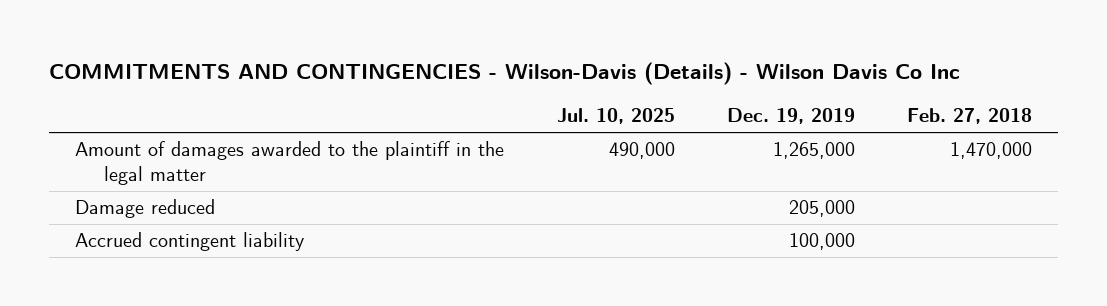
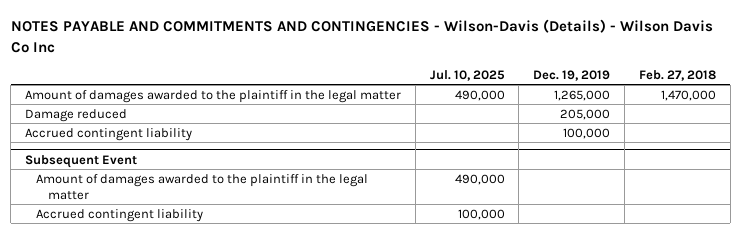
[49,62,961,86] COMMITMENTS AND CONTINGENCIES - Wilson-Davis (Details) - Wilson Davis Co Inc -> [10,19,713,53] NOTES PAYABLE AND COMMITMENTS AND CONTINGENCIES - Wilson-Davis (Details) - Wilson Davis Co Inc
none -> [25,154,138,168] Subsequent Event
none -> [36,173,369,200] Amount of damages awarded to the plaintiff in the legal matter
none -> [36,208,204,222] Accrued contingent liability

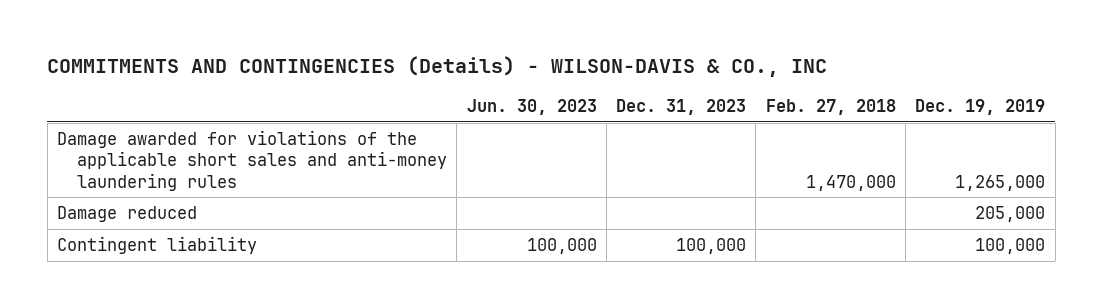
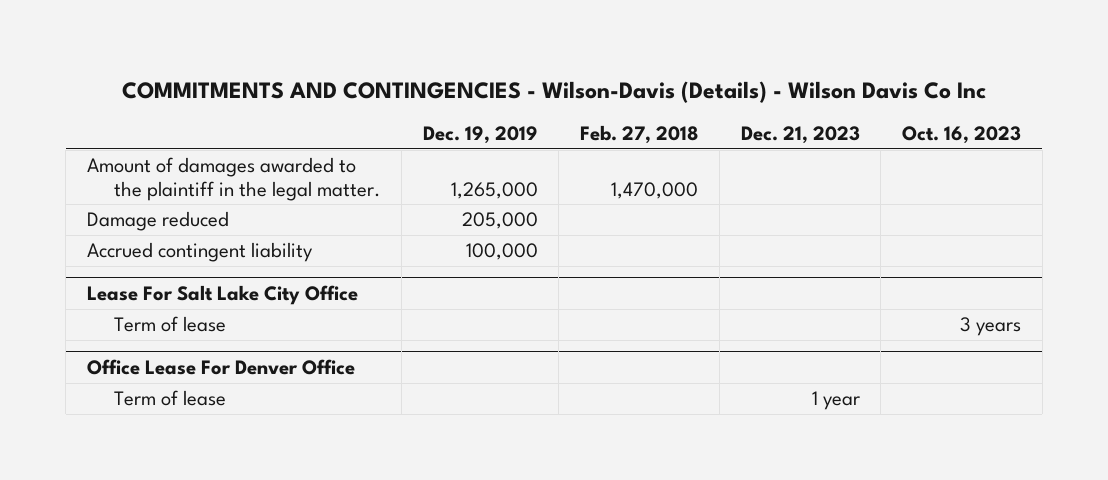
[47,56,828,78] COMMITMENTS AND CONTINGENCIES (Details) - WILSON-DAVIS & CO., INC -> [122,80,987,103] COMMITMENTS AND CONTINGENCIES - Wilson-Davis (Details) - Wilson Davis Co Inc
[466,99,597,116] Jun. 30, 2023 -> none
[616,99,747,116] Dec. 31, 2023 -> none
none -> [740,126,860,145] Dec. 21, 2023
none -> [902,126,1022,145] Oct. 16, 2023
[56,129,448,191] Damage awarded for violations of the applicable short sales and anti-money laundering rules -> [87,157,381,201] Amount of damages awarded to the plaintiff in the legal matter.
[56,235,257,254] Contingent liability -> [87,242,314,263] Accrued contingent liability
none -> [87,284,359,305] Lease For Salt Lake City Office
none -> [114,316,227,333] Term of lease
none -> [87,358,356,375] Office Lease For Denver Office
none -> [114,390,227,407] Term of lease

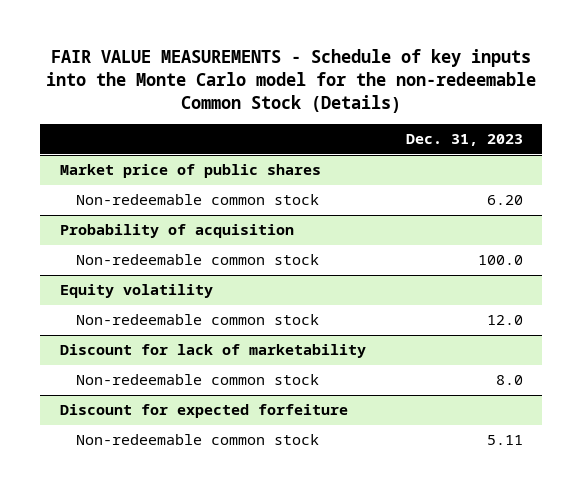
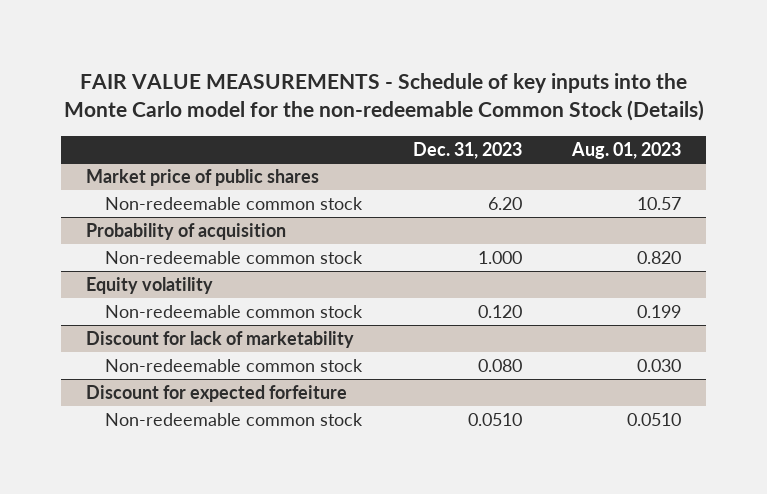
none -> [571,141,682,159] Aug. 01, 2023
[477,255,523,266] 100.0 -> [477,250,522,264] 1.000
[486,315,523,326] 12.0 -> [477,304,522,318] 0.120
[495,375,523,386] 8.0 -> [477,358,522,372] 0.080
[486,435,523,446] 5.11 -> [467,412,522,426] 0.0510

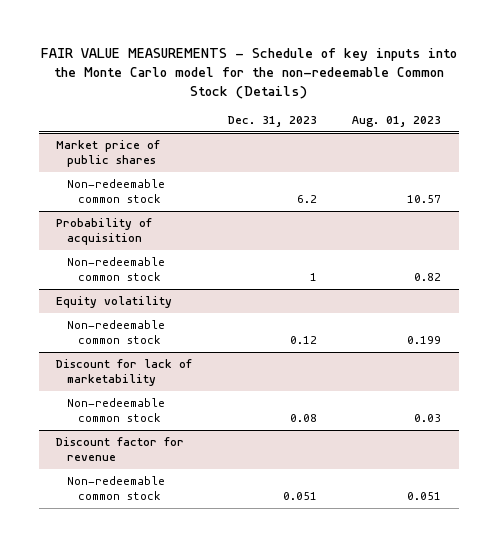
[487,196,522,210] 6.20 -> [296,194,317,203] 6.2
[477,250,522,264] 1.000 -> [309,272,317,281] 1
[637,250,682,264] 0.820 -> [414,272,442,281] 0.82
[477,304,522,318] 0.120 -> [289,335,317,344] 0.12
[477,358,522,372] 0.080 -> [289,413,317,422] 0.08
[637,358,682,372] 0.030 -> [414,413,442,422] 0.03
[86,384,348,402] Discount for expected forfeiture -> [56,437,185,461] Discount factor for revenue
[467,412,522,426] 0.0510 -> [282,491,317,500] 0.051
[627,412,682,426] 0.0510 -> [407,491,442,500] 0.051

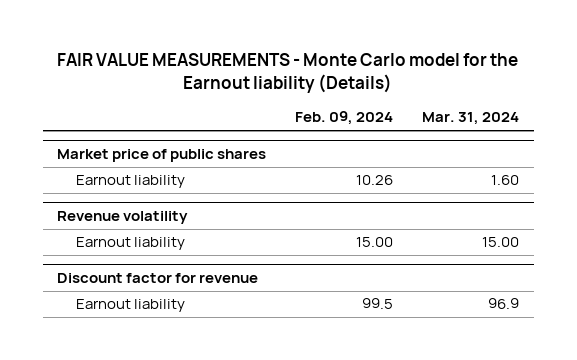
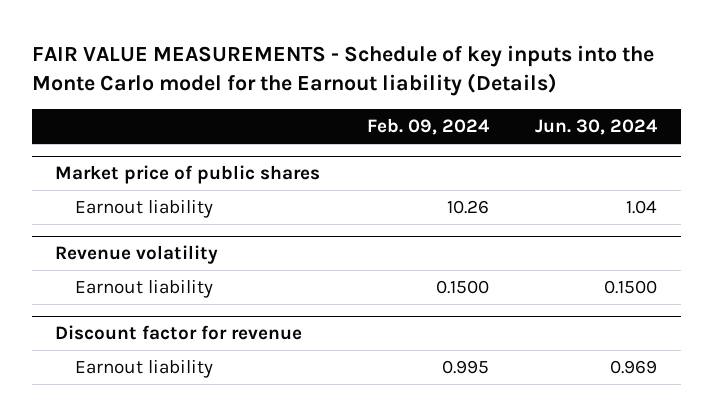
[57,52,519,94] FAIR VALUE MEASUREMENTS - Monte Carlo model for the Earnout liability (Details) -> [31,44,654,96] FAIR VALUE MEASUREMENTS - Schedule of key inputs into the Monte Carlo model for the Earnout liability (Details)
[422,112,520,126] Mar. 31, 2024 -> none
none -> [535,118,659,135] Jun. 30, 2024
[356,237,394,248] 15.00 -> [435,280,489,295] 0.1500
[362,298,394,310] 99.5 -> [441,360,489,375] 0.995

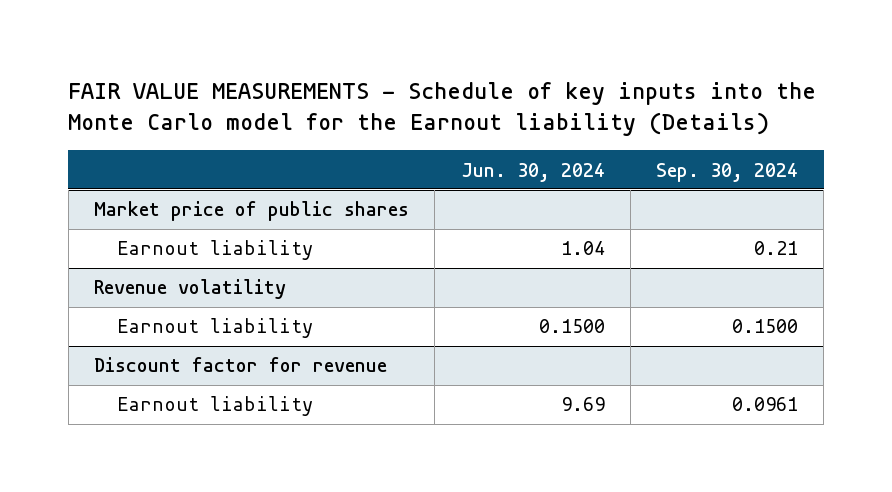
[366,117,490,135] Feb. 09, 2024 -> none
none -> [656,162,799,182] Sep. 30, 2024
[610,360,658,375] 0.969 -> [560,397,605,412] 9.69

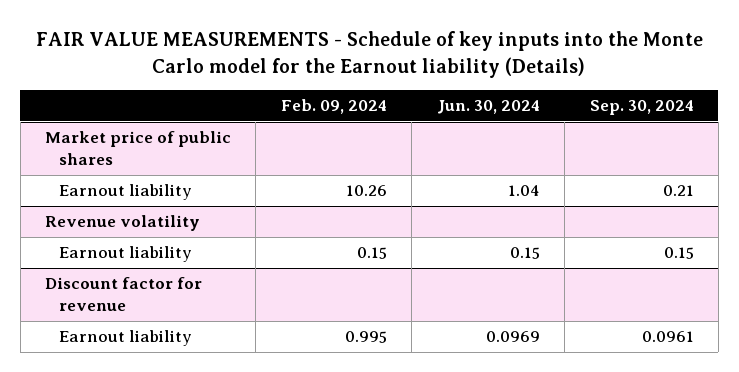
none -> [280,99,387,115] Feb. 09, 2024
[538,319,605,334] 0.1500 -> [509,247,540,260] 0.15
[732,319,799,334] 0.1500 -> [663,247,694,260] 0.15
[560,397,605,412] 9.69 -> [485,331,540,343] 0.0969

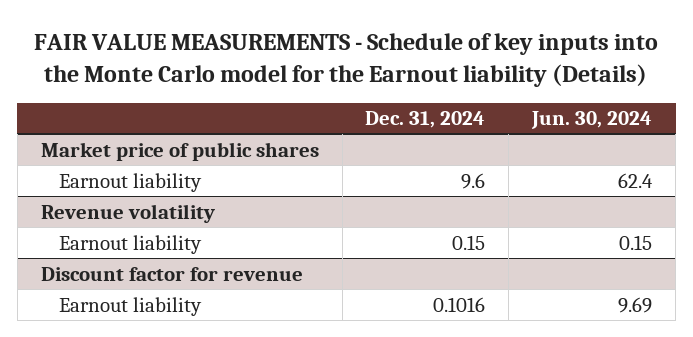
[280,99,387,115] Feb. 09, 2024 -> none
[589,100,694,116] Sep. 30, 2024 -> none
none -> [365,111,486,129] Dec. 31, 2024
[507,185,540,197] 1.04 -> [618,172,654,188] 62.4
[485,331,540,343] 0.0969 -> [618,296,653,313] 9.69

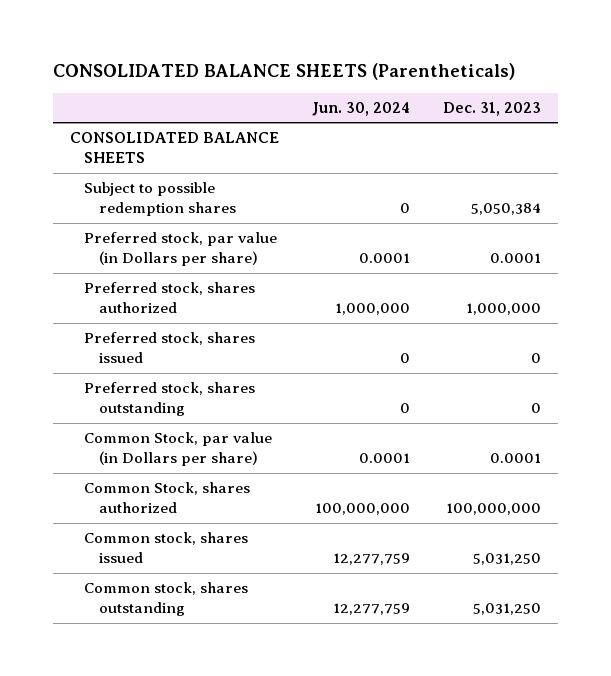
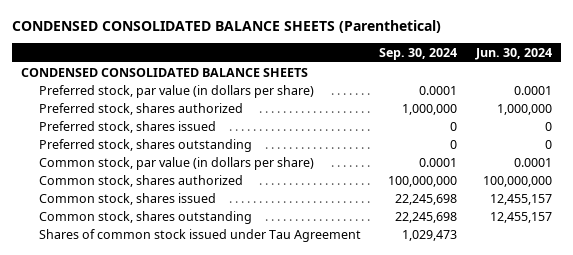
[53,63,516,81] CONSOLIDATED BALANCE SHEETS (Parentheticals) -> [11,20,441,34] CONDENSED CONSOLIDATED BALANCE SHEETS (Parenthetical)
[442,101,541,116] Dec. 31, 2023 -> none
none -> [379,47,458,60] Sep. 30, 2024
[84,182,237,217] Subject to possible redemption shares -> none
[69,132,279,164] CONSOLIDATED BALANCE SHEETS -> [21,67,309,77] CONDENSED CONSOLIDATED BALANCE SHEETS
[84,232,278,267] Preferred stock, par value (in Dollars per share) -> [38,84,314,98] Preferred stock, par value (in dollars per share)
[84,432,273,467] Common Stock, par value (in Dollars per share) -> [38,156,314,170] Common stock, par value (in dollars per share)
[84,482,251,514] Common Stock, shares authorized -> [38,174,243,187] Common stock, shares authorized
[332,553,410,566] 12,277,759 -> [490,193,553,205] 12,455,157
[332,603,410,616] 12,277,759 -> [490,211,553,223] 12,455,157
none -> [38,228,361,242] Shares of common stock issued under Tau Agreement

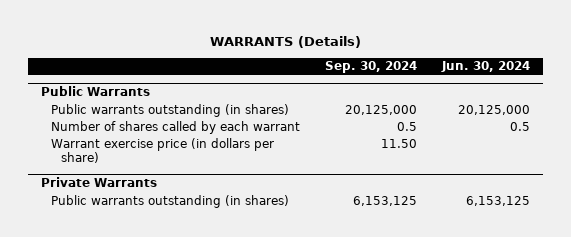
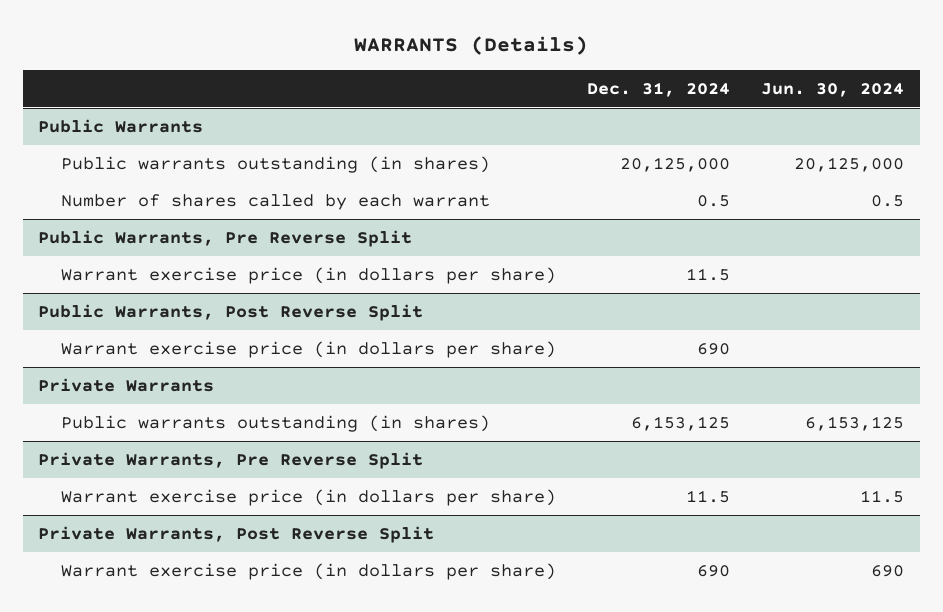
[325,61,418,74] Sep. 30, 2024 -> none
none -> [587,81,731,97] Dec. 31, 2024
none -> [38,229,413,247] Public Warrants, Pre Reverse Split
none -> [38,303,424,321] Public Warrants, Post Reverse Split
none -> [60,340,556,358] Warrant exercise price (in dollars per share)
none -> [38,451,424,469] Private Warrants, Pre Reverse Split
none -> [60,488,556,506] Warrant exercise price (in dollars per share)
none -> [38,525,435,543] Private Warrants, Post Reverse Split
none -> [60,562,556,580] Warrant exercise price (in dollars per share)

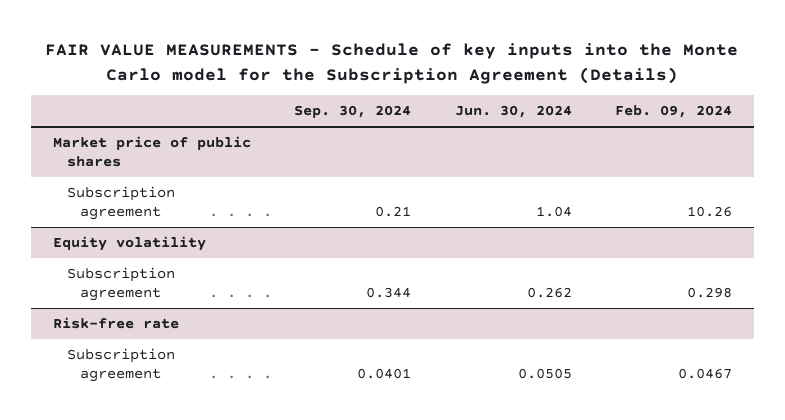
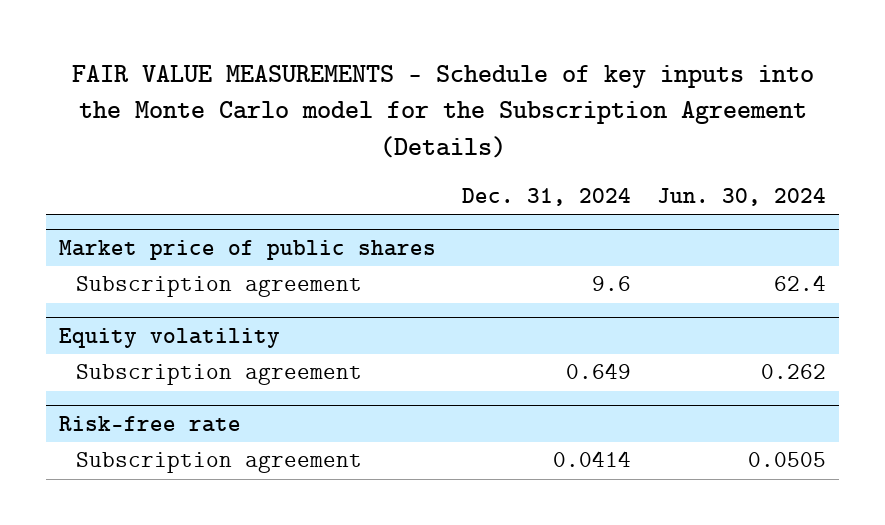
[294,105,412,119] Sep. 30, 2024 -> none
[614,105,732,119] Feb. 09, 2024 -> none
none -> [462,188,632,207] Dec. 31, 2024
[535,205,572,217] 1.04 -> [773,275,826,292] 62.4

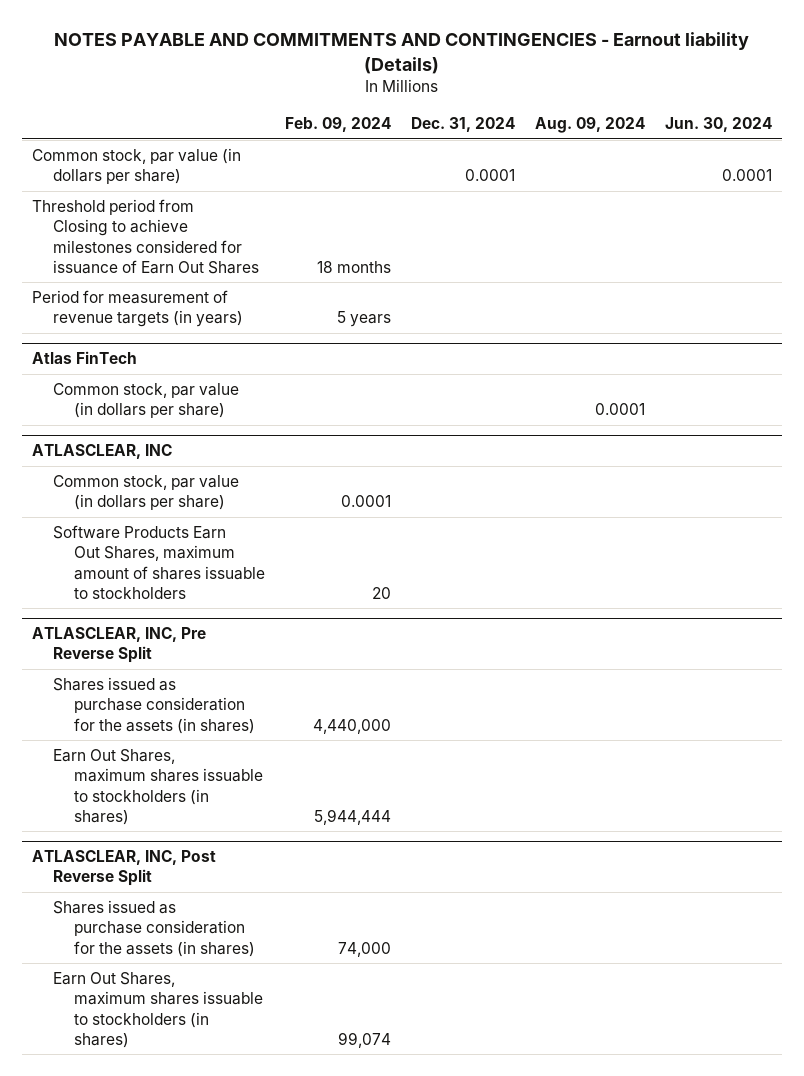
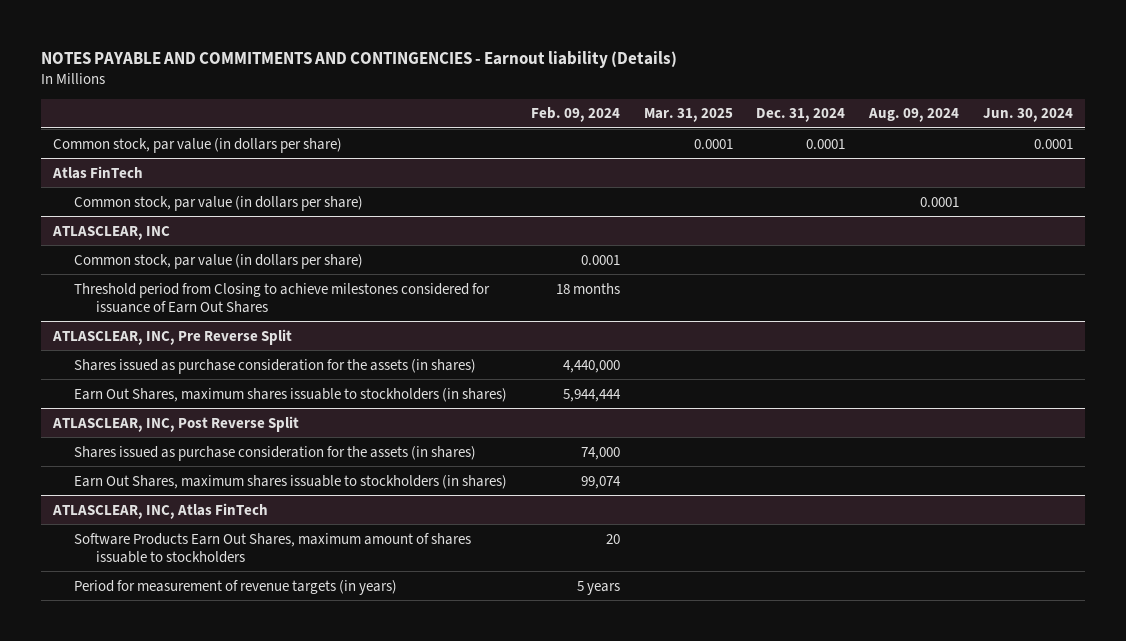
none -> [643,108,733,123] Mar. 31, 2025
[32,199,259,274] Threshold period from Closing to achieve milestones considered for issuance of Earn Out Shares -> none
[32,290,243,328] Period for measurement of revenue targets (in years) -> none
[52,525,265,599] Software Products Earn Out Shares, maximum amount of shares issuable to stockholders -> none
none -> [74,282,491,313] Threshold period from Closing to achieve milestones considered for issuance of Earn Out Shares
none -> [51,502,268,519] ATLASCLEAR, INC, Atlas FinTech
none -> [74,532,472,563] Software Products Earn Out Shares, maximum amount of shares issuable to stockholders
none -> [74,579,398,595] Period for measurement of revenue targets (in years)

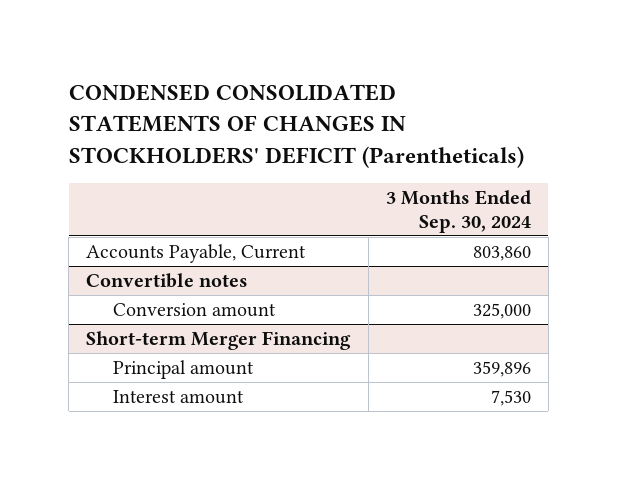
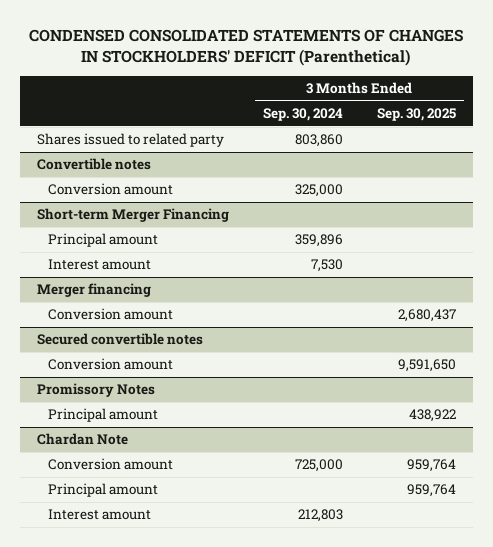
[68,84,524,168] CONDENSED CONSOLIDATED STATEMENTS OF CHANGES IN STOCKHOLDERS' DEFICIT (Parentheticals) -> [29,29,464,67] CONDENSED CONSOLIDATED STATEMENTS OF CHANGES IN STOCKHOLDERS' DEFICIT (Parenthetical)
none -> [376,108,456,122] Sep. 30, 2025
[86,244,307,264] Accounts Payable, Current -> [37,133,225,148] Shares issued to related party
none -> [37,283,152,298] Merger financing
none -> [48,308,174,321] Conversion amount
none -> [37,333,204,346] Secured convertible notes
none -> [48,358,174,371] Conversion amount
none -> [37,383,156,398] Promissory Notes
none -> [48,408,159,423] Principal amount
none -> [37,433,129,446] Chardan Note
none -> [48,458,174,471] Conversion amount
none -> [48,483,159,498] Principal amount
none -> [48,509,152,521] Interest amount

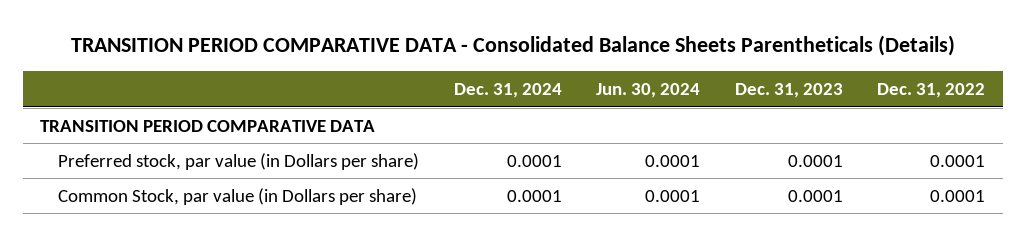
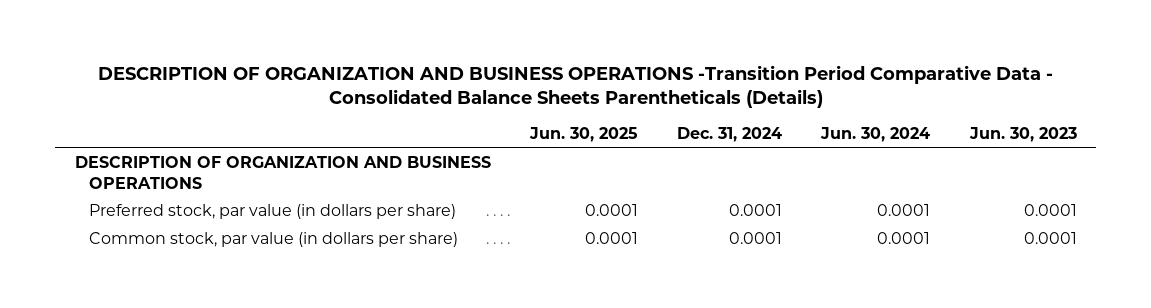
[70,35,955,57] TRANSITION PERIOD COMPARATIVE DATA - Consolidated Balance Sheets Parentheticals (Details) -> [97,64,1053,109] DESCRIPTION OF ORGANIZATION AND BUSINESS OPERATIONS -Transition Period Comparative Data - Consolidated Balance Sheets Parentheticals (Details)
[734,83,843,99] Dec. 31, 2023 -> none
[877,83,986,99] Dec. 31, 2022 -> none
none -> [528,127,638,143] Jun. 30, 2025
none -> [968,127,1077,143] Jun. 30, 2023
[39,119,375,132] TRANSITION PERIOD COMPARATIVE DATA -> none
none -> [74,156,491,189] DESCRIPTION OF ORGANIZATION AND BUSINESS OPERATIONS
[58,152,420,170] Preferred stock, par value (in Dollars per share) -> [89,204,457,220] Preferred stock, par value (in dollars per share)
[58,187,418,205] Common Stock, par value (in Dollars per share) -> [89,232,459,248] Common stock, par value (in dollars per share)

